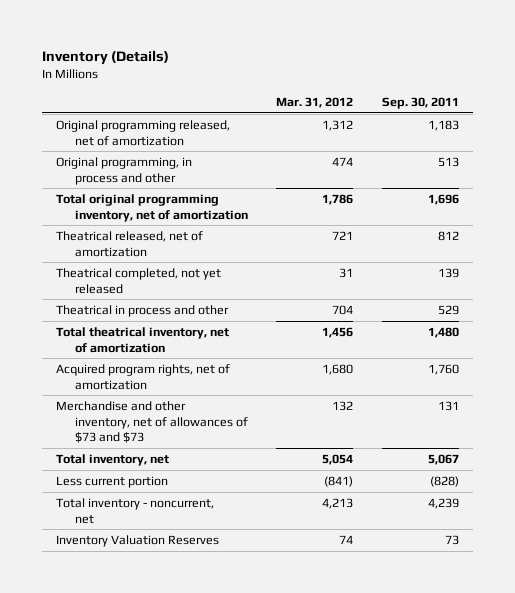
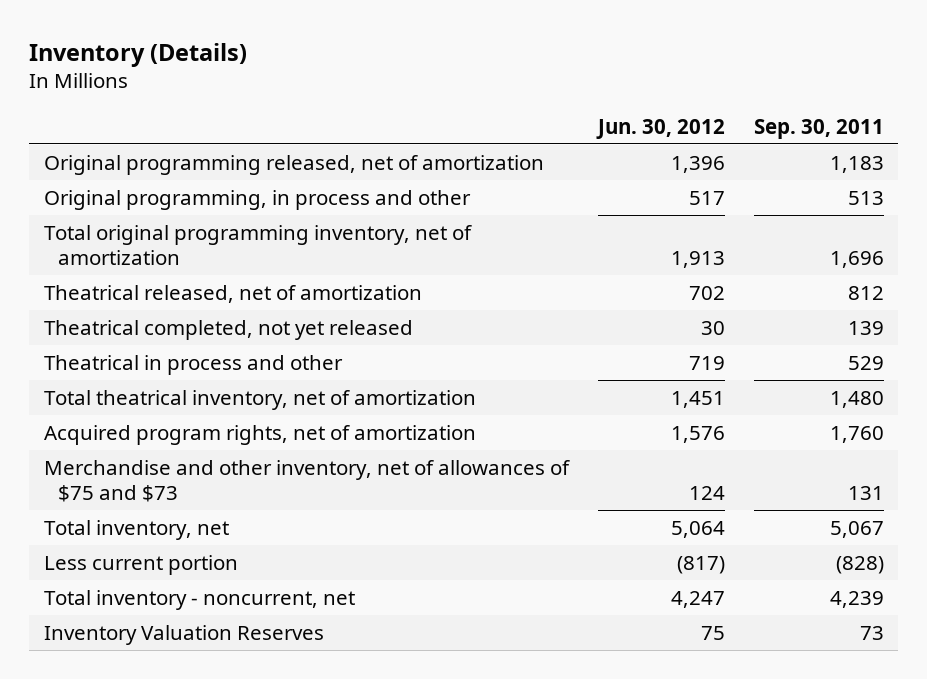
[276,96,354,108] Mar. 31, 2012 -> none
none -> [595,118,725,139] Jun. 30, 2012
[55,401,249,443] Merchandise and other inventory, net of allowances of $73 and $73 -> [43,459,570,502] Merchandise and other inventory, net of allowances of $75 and $73

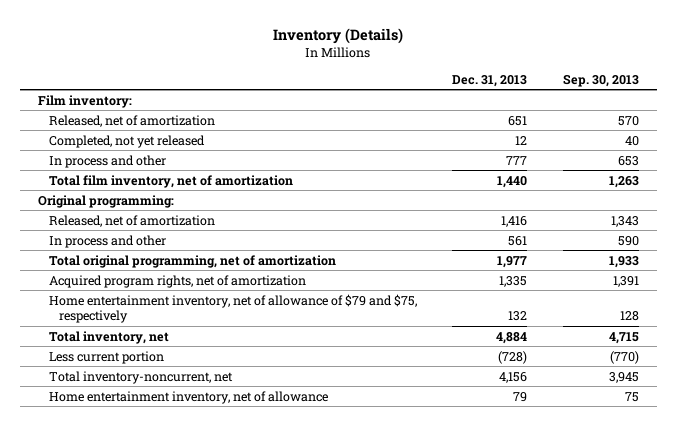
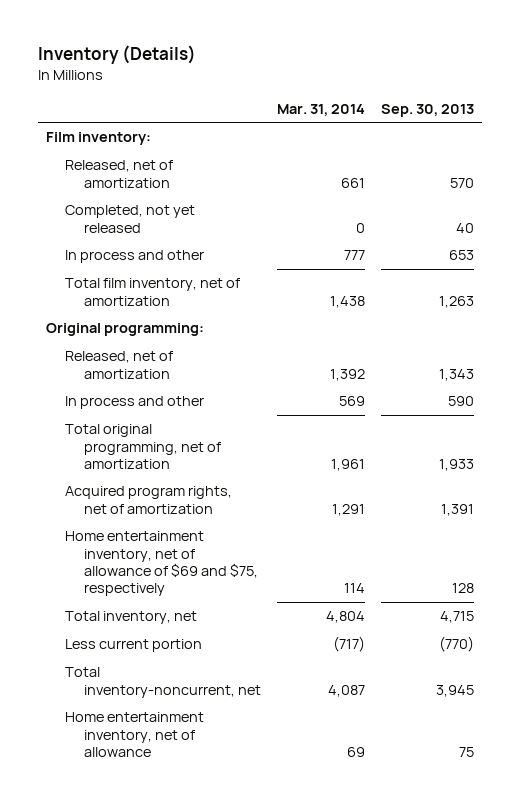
[452,74,528,87] Dec. 31, 2013 -> none
none -> [277,103,366,116] Mar. 31, 2014
[48,293,417,323] Home entertainment inventory, net of allowance of $79 and $75, respectively -> [64,531,259,597] Home entertainment inventory, net of allowance of $69 and $75, respectively

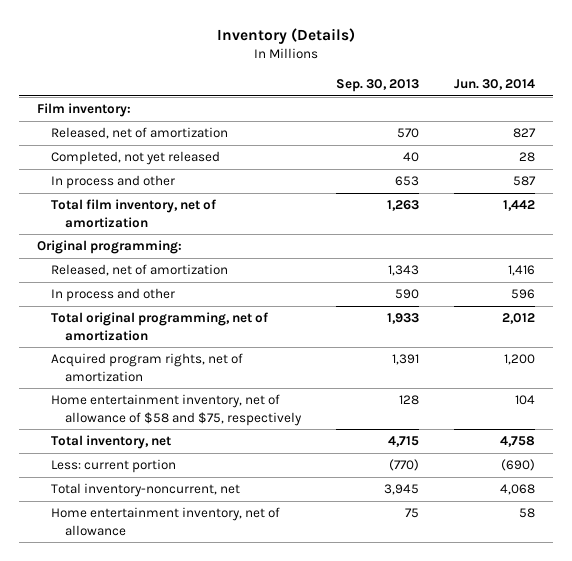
[277,103,366,116] Mar. 31, 2014 -> none
none -> [454,78,536,90] Jun. 30, 2014
[64,531,259,597] Home entertainment inventory, net of allowance of $69 and $75, respectively -> [50,394,302,426] Home entertainment inventory, net of allowance of $58 and $75, respectively
[64,639,202,653] Less current portion -> [50,459,176,474] Less: current portion

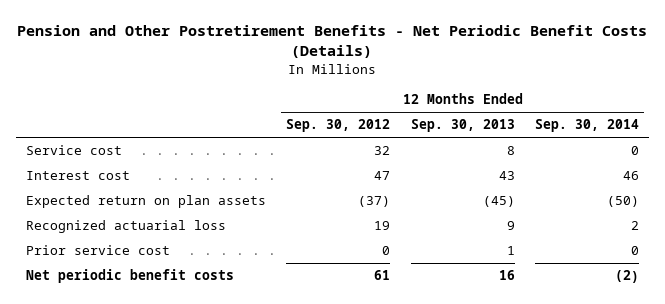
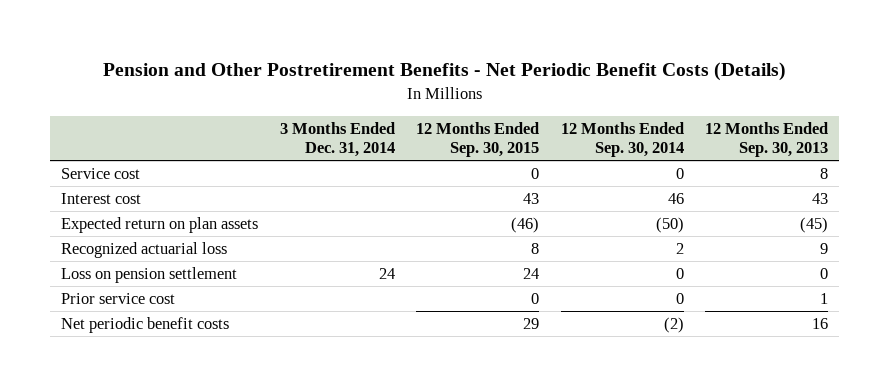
[286,119,391,133] Sep. 30, 2012 -> none
none -> [279,121,395,158] 3 Months Ended Dec. 31, 2014
none -> [416,121,540,158] 12 Months Ended Sep. 30, 2015
none -> [61,266,238,283] Loss on pension settlement

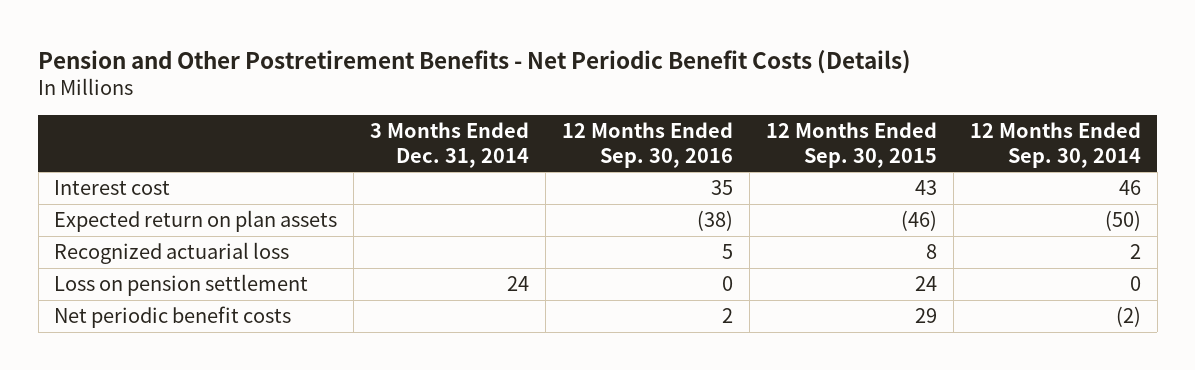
[705,121,829,158] 12 Months Ended Sep. 30, 2013 -> none
none -> [562,122,734,168] 12 Months Ended Sep. 30, 2016
[61,167,141,179] Service cost -> none
[61,292,176,304] Prior service cost -> none

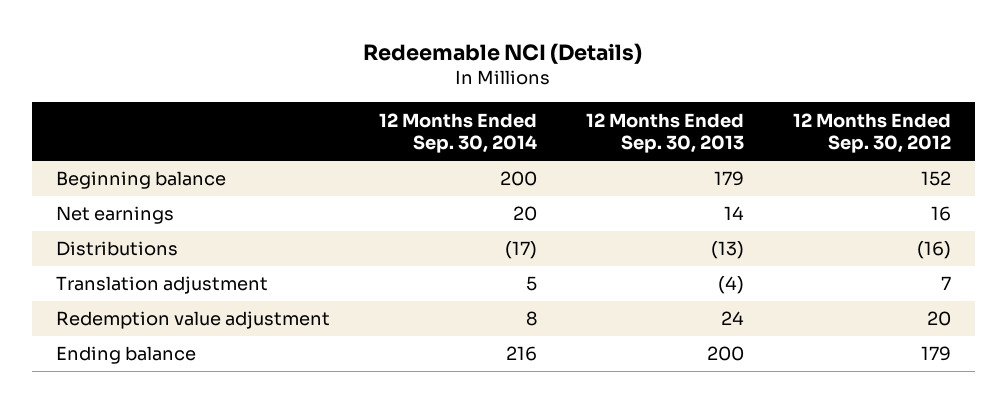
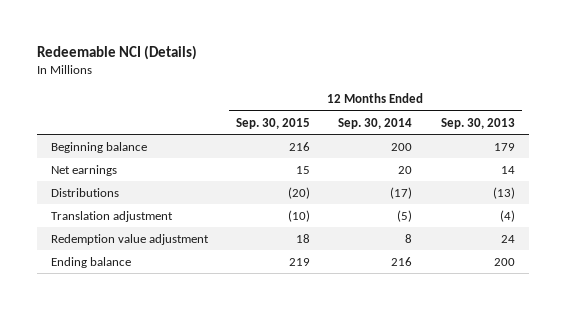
[792,112,951,154] 12 Months Ended Sep. 30, 2012 -> none
none -> [235,117,310,129] Sep. 30, 2015
[526,276,538,292] 5 -> [397,209,413,222] (5)

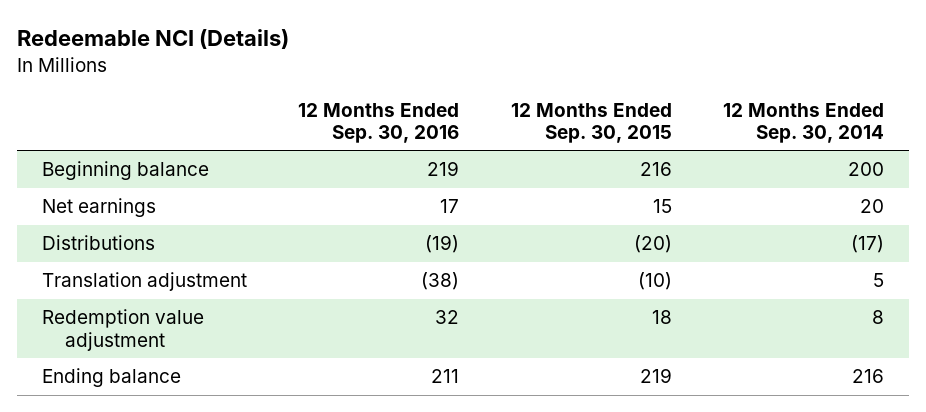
[440,117,515,129] Sep. 30, 2013 -> none
none -> [298,102,460,144] 12 Months Ended Sep. 30, 2016
[397,209,413,222] (5) -> [872,273,884,288] 5

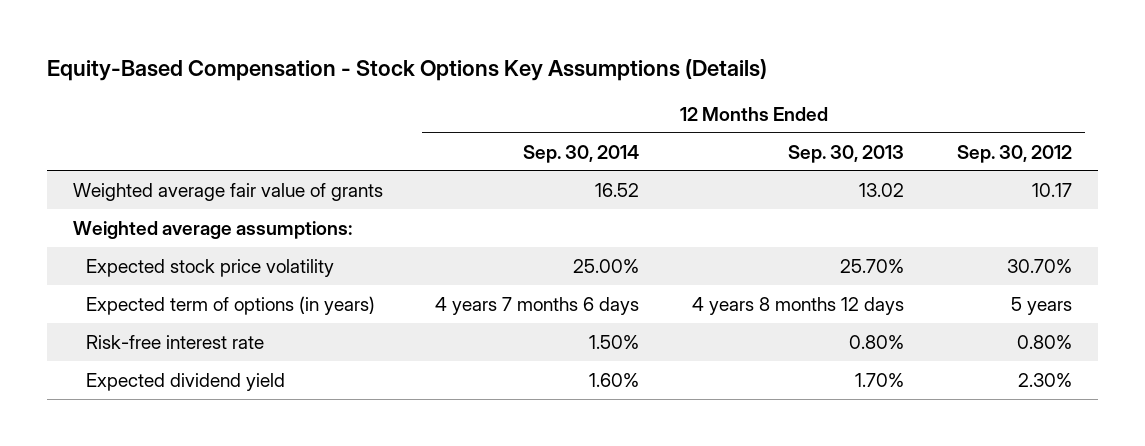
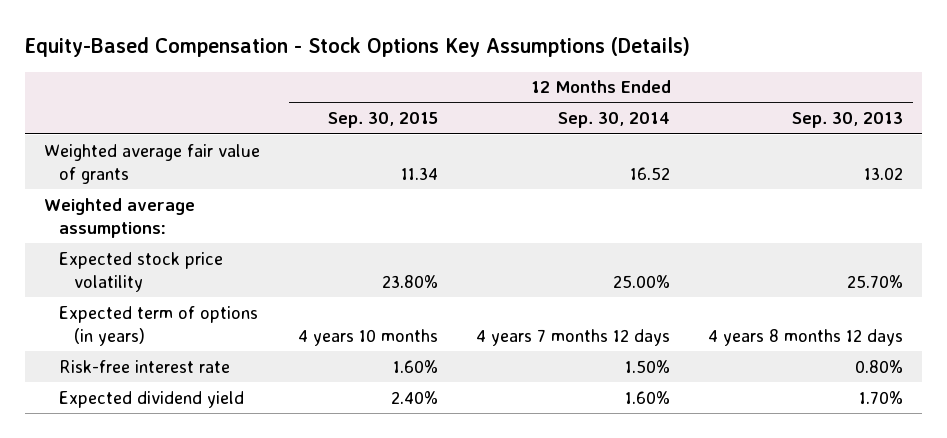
[956,144,1072,163] Sep. 30, 2012 -> none
none -> [328,112,439,129] Sep. 30, 2015
[435,296,640,315] 4 years 7 months 6 days -> [476,328,671,346] 4 years 7 months 12 days

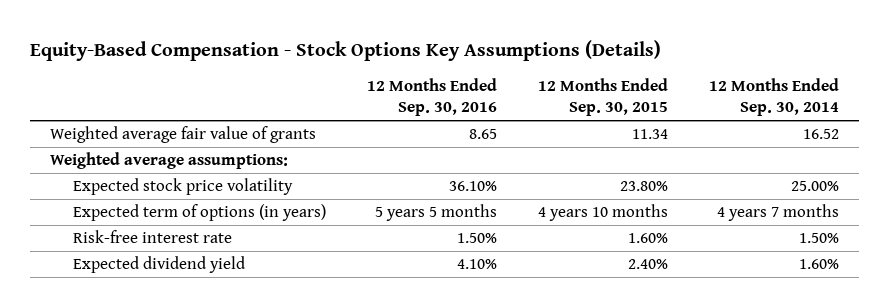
[792,112,904,129] Sep. 30, 2013 -> none
none -> [367,77,498,117] 12 Months Ended Sep. 30, 2016
[476,328,671,346] 4 years 7 months 12 days -> [716,204,839,222] 4 years 7 months

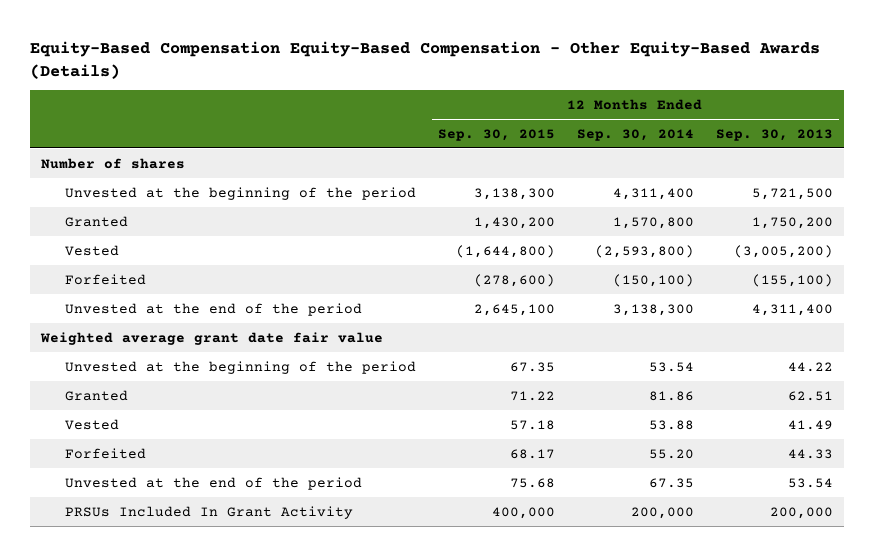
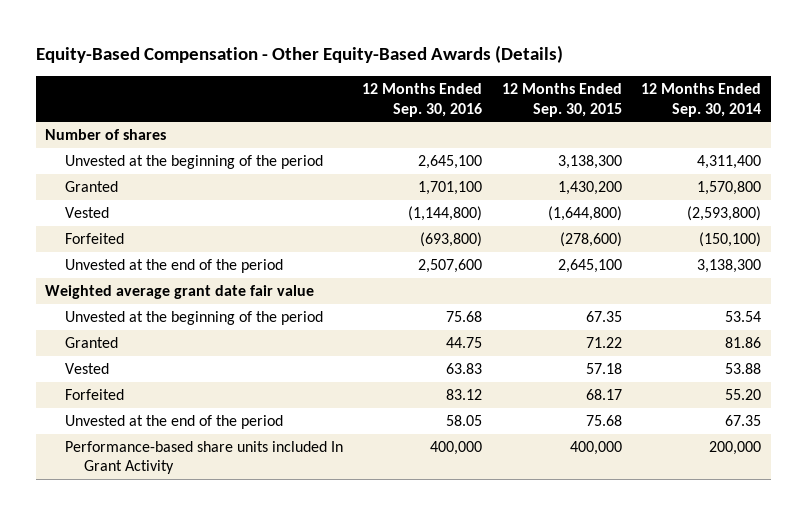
[30,40,821,79] Equity-Based Compensation Equity-Based Compensation - Other Equity-Based Awards (Details) -> [35,45,563,64] Equity-Based Compensation - Other Equity-Based Awards (Details)
[716,128,834,141] Sep. 30, 2013 -> none
none -> [362,83,483,117] 12 Months Ended Sep. 30, 2016
[64,505,353,519] PRSUs Included In Grant Activity -> none
none -> [64,441,343,475] Performance-based share units included In Grant Activity

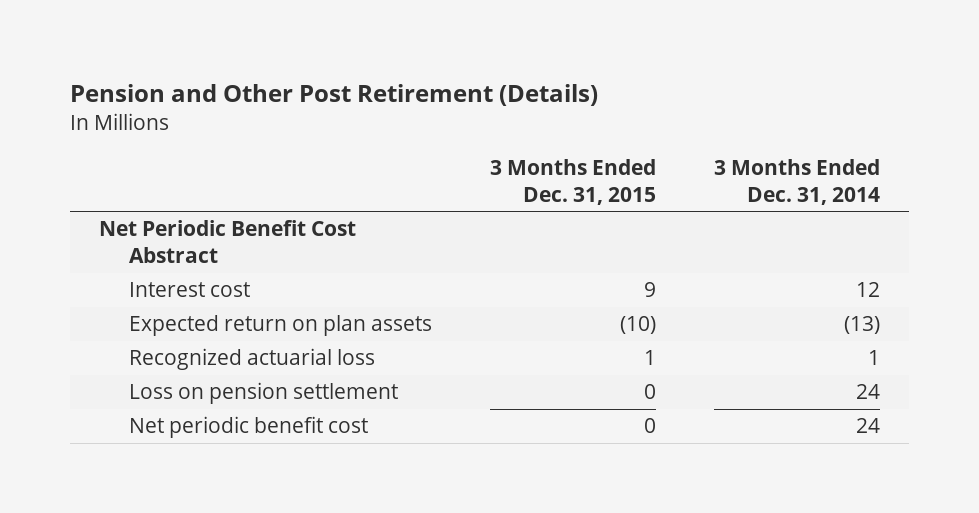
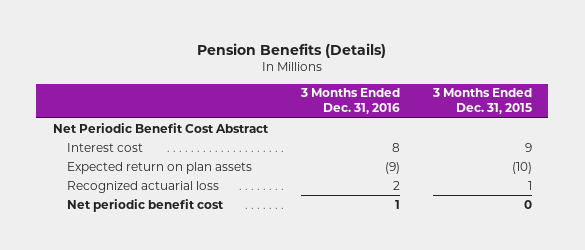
[70,84,599,107] Pension and Other Post Retirement (Details) -> [197,43,387,59] Pension Benefits (Details)
[713,159,880,205] 3 Months Ended Dec. 31, 2014 -> none
none -> [299,88,400,115] 3 Months Ended Dec. 31, 2016
[129,382,399,405] Loss on pension settlement -> none

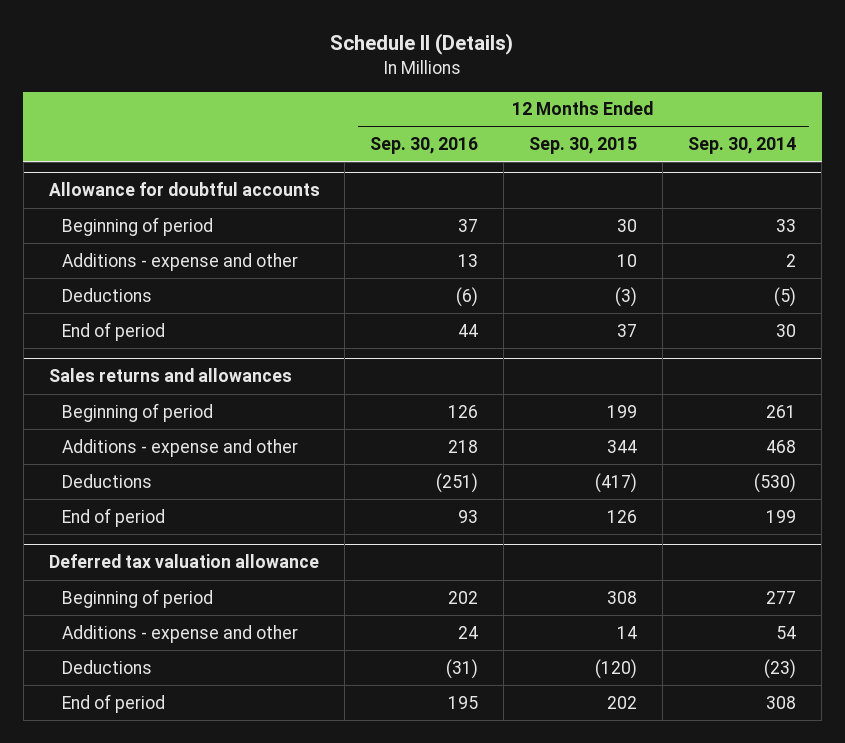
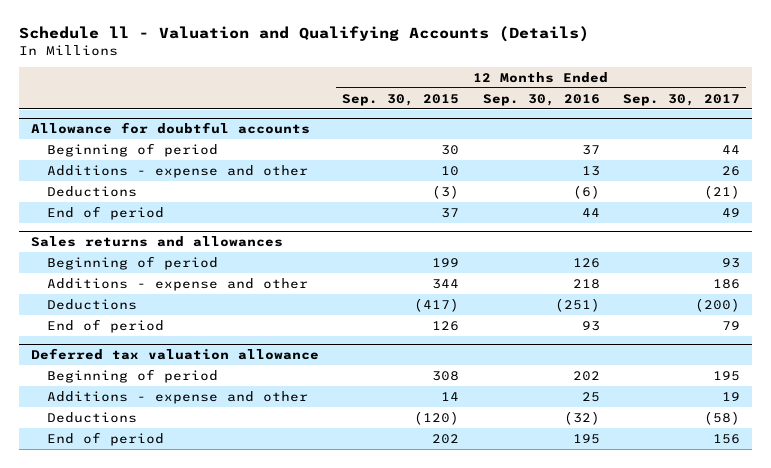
[330,33,514,56] Schedule ll (Details) -> [18,26,589,43] Schedule ll - Valuation and Qualifying Accounts (Details)
[688,137,797,155] Sep. 30, 2014 -> none
none -> [623,93,741,106] Sep. 30, 2017
[458,625,479,639] 24 -> [581,391,600,402] 25
[446,658,479,679] (31) -> [563,410,600,425] (32)

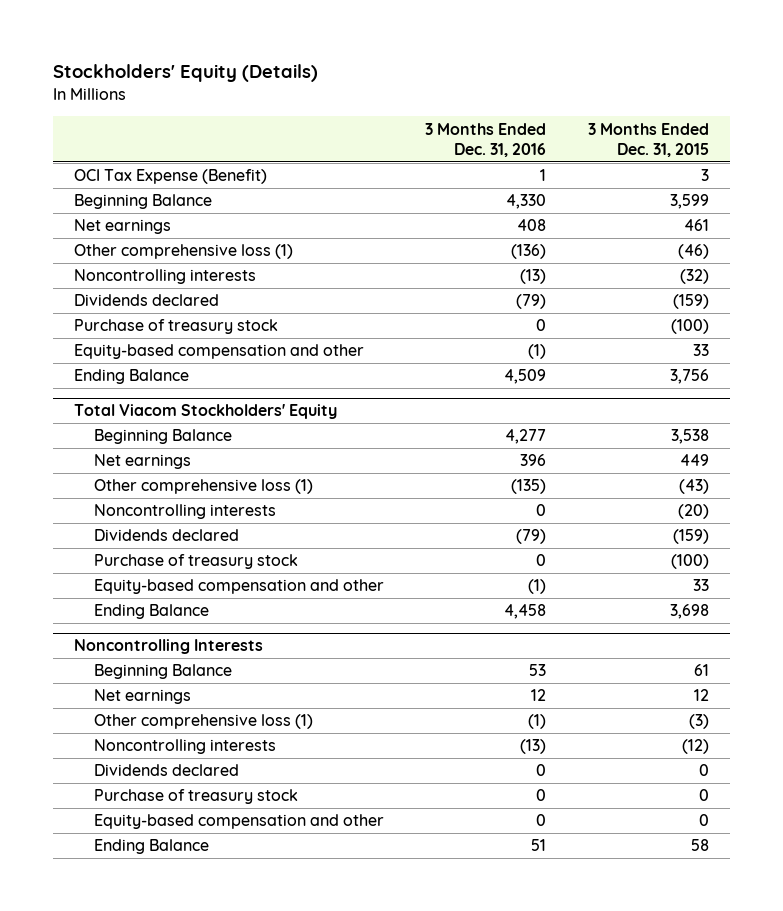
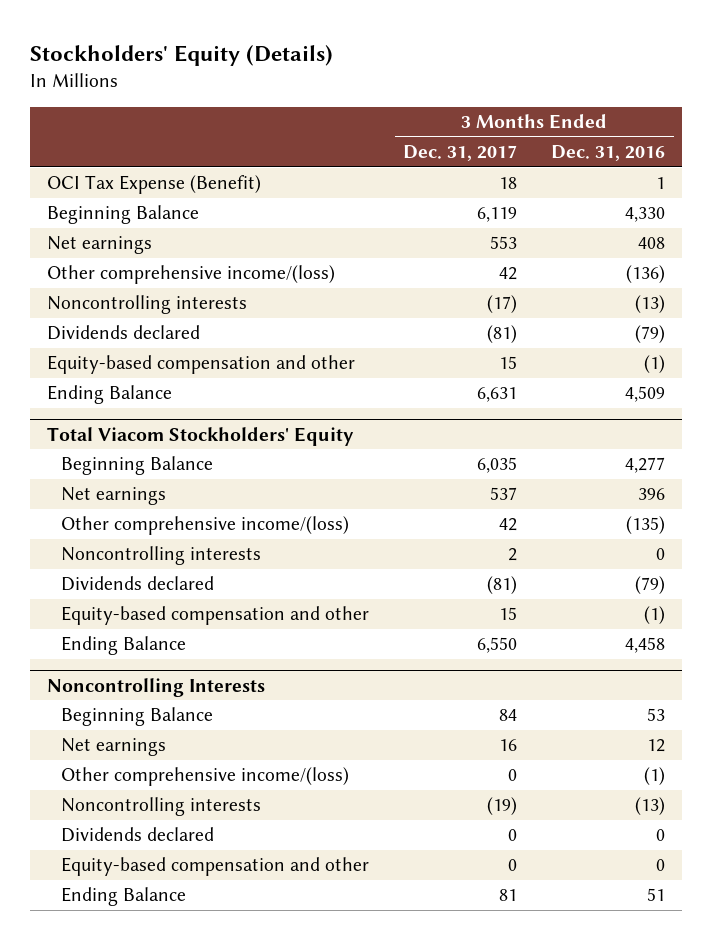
[588,122,710,157] 3 Months Ended Dec. 31, 2015 -> none
none -> [403,145,518,162] Dec. 31, 2017
[73,244,293,260] Other comprehensive loss (1) -> [47,265,336,285] Other comprehensive income/(loss)
[73,319,278,335] Purchase of treasury stock -> none
[93,479,313,495] Other comprehensive loss (1) -> [61,516,350,536] Other comprehensive income/(loss)
[93,554,298,570] Purchase of treasury stock -> none
[93,714,313,730] Other comprehensive loss (1) -> [61,767,350,787] Other comprehensive income/(loss)
[93,789,298,805] Purchase of treasury stock -> none

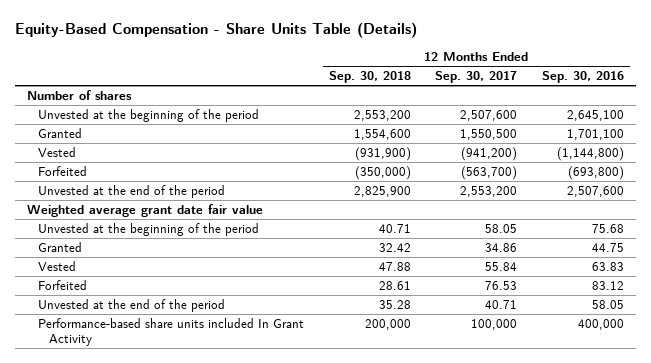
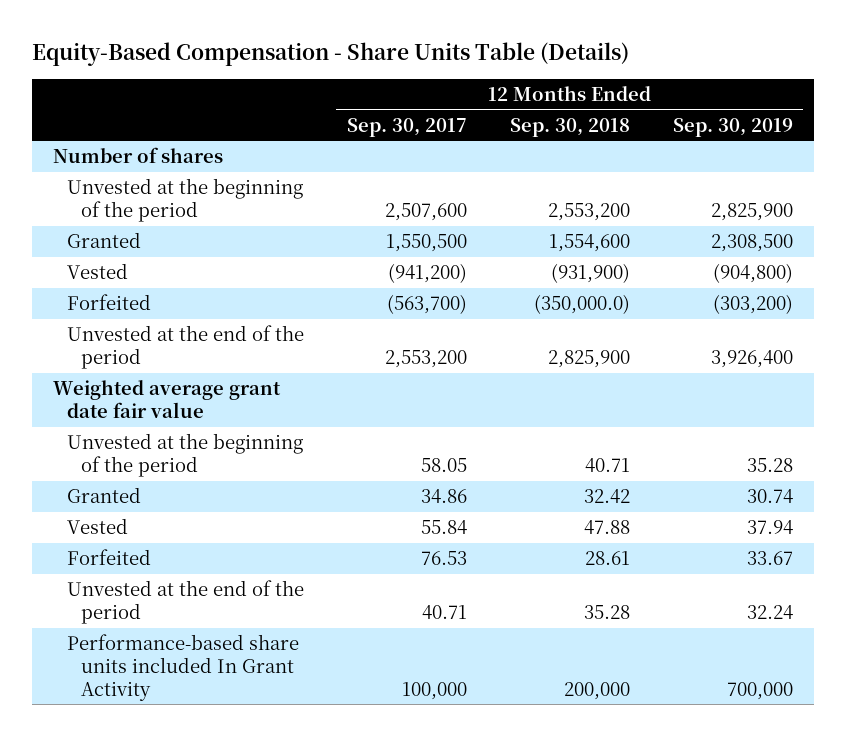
[541,71,624,84] Sep. 30, 2016 -> none
none -> [672,117,793,137] Sep. 30, 2019
[354,166,411,181] (350,000) -> [533,294,630,315] (350,000.0)

